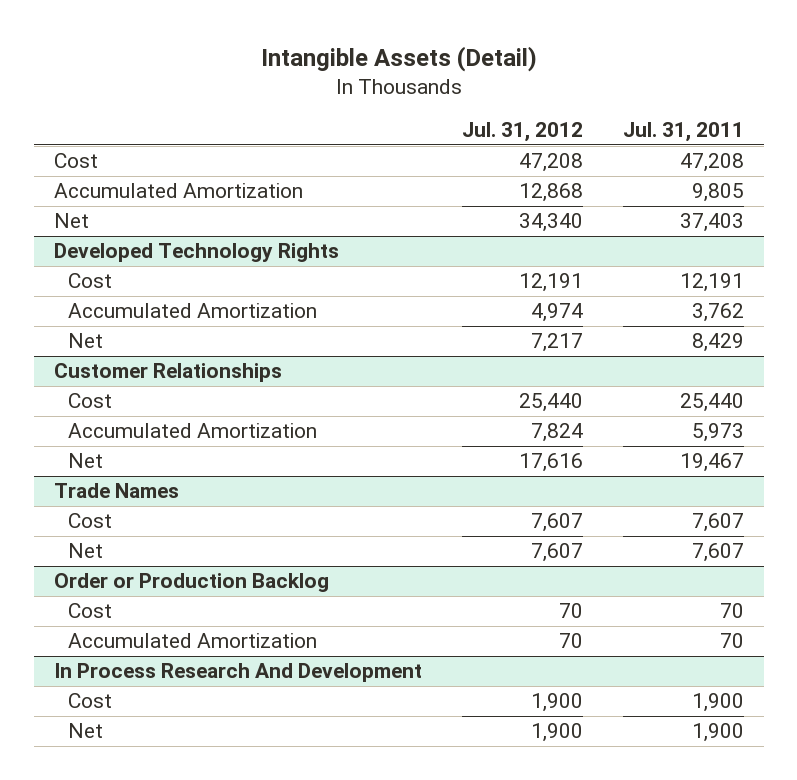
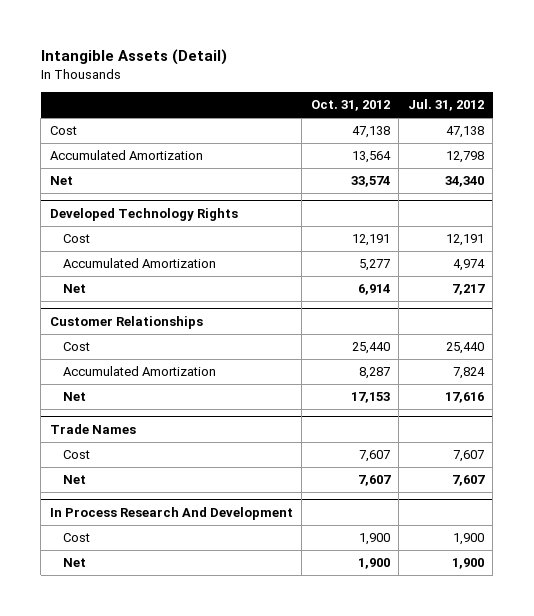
[622,122,744,143] Jul. 31, 2011 -> none
none -> [310,100,390,112] Oct. 31, 2012
[518,153,583,173] 47,208 -> [445,126,484,139] 47,138
[518,183,583,203] 12,868 -> [445,151,484,164] 12,798
[53,573,329,593] Order or Production Backlog -> none
[68,603,113,619] Cost -> none
[68,633,318,649] Accumulated Amortization -> none

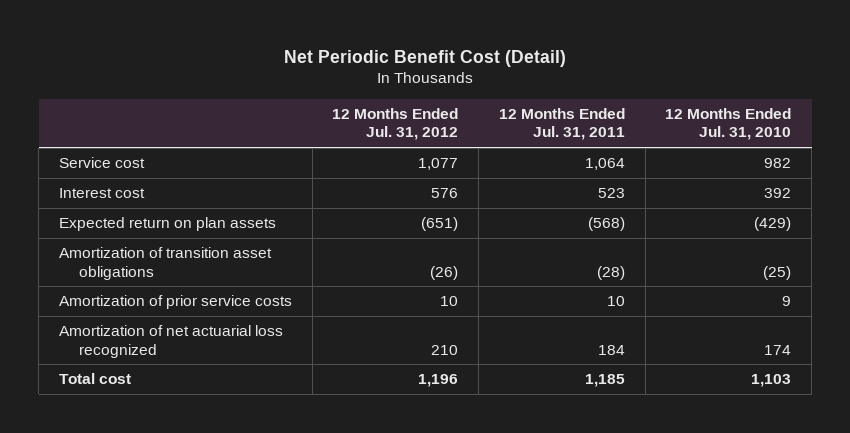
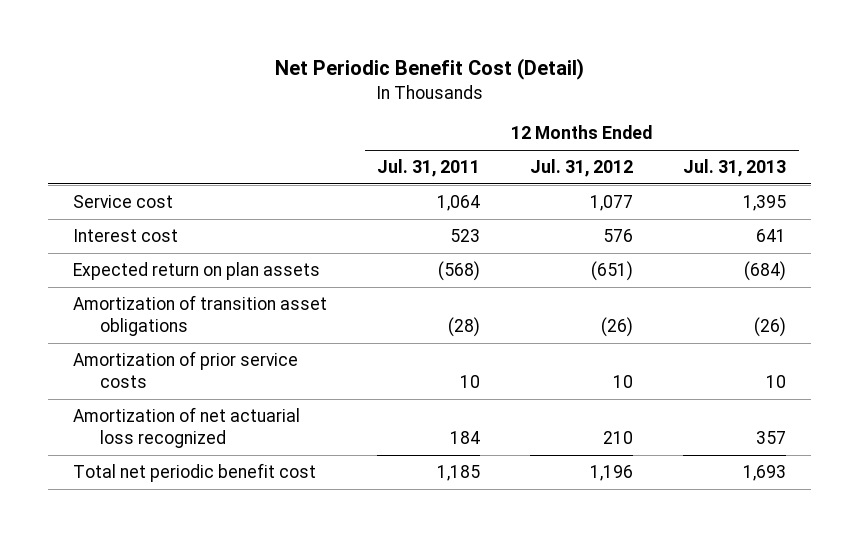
[665,108,792,141] 12 Months Ended Jul. 31, 2010 -> none
none -> [683,159,787,178] Jul. 31, 2013
[58,373,131,385] Total cost -> [73,463,317,483] Total net periodic benefit cost

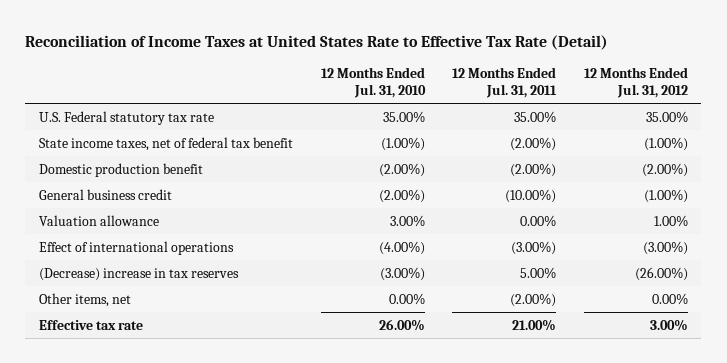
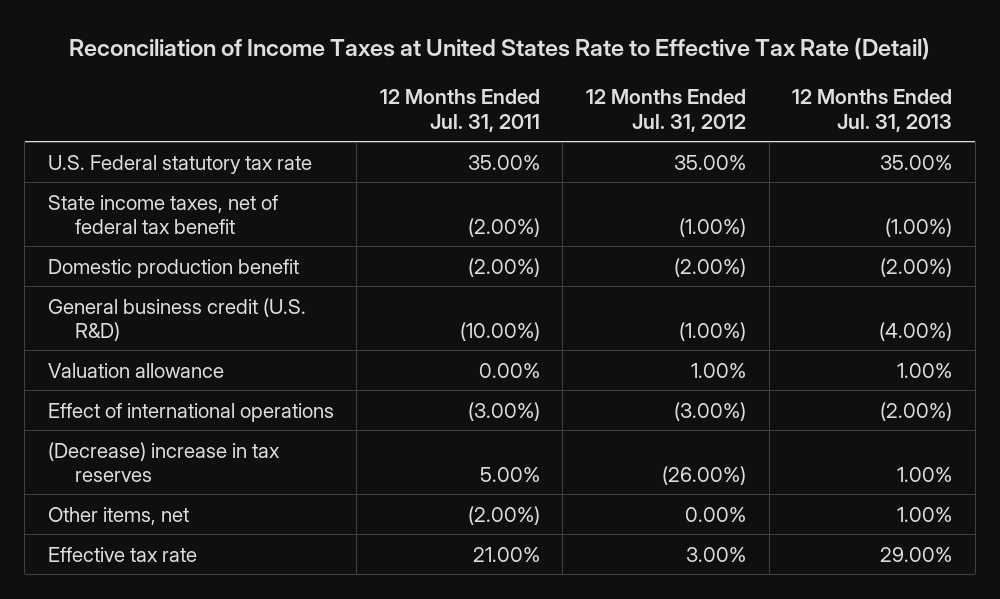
[320,66,426,99] 12 Months Ended Jul. 31, 2010 -> none
none -> [792,89,953,132] 12 Months Ended Jul. 31, 2013
[39,188,173,200] General business credit -> [47,297,306,341] General business credit (U.S. R&D)

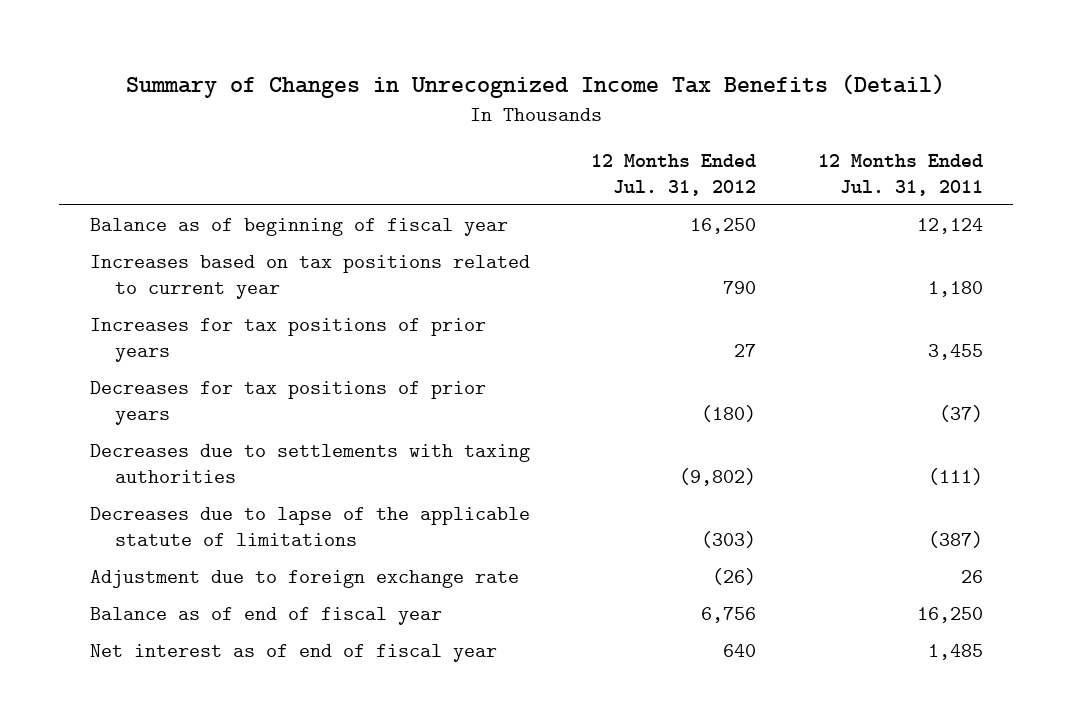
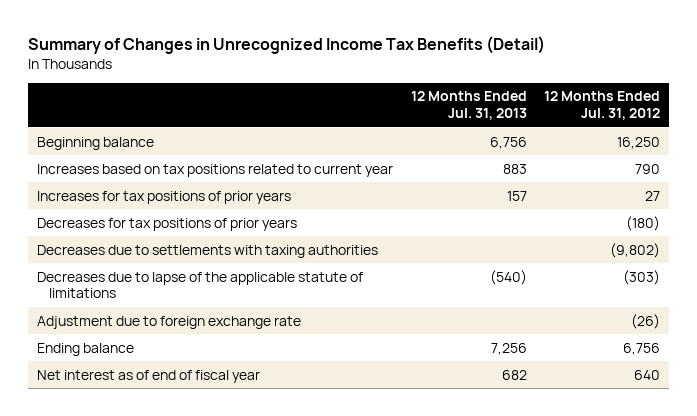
[817,153,983,196] 12 Months Ended Jul. 31, 2011 -> none
none -> [410,91,527,120] 12 Months Ended Jul. 31, 2013
[90,217,509,236] Balance as of beginning of fiscal year -> [36,136,154,150] Beginning balance
[90,606,443,625] Balance as of end of fiscal year -> [36,342,134,356] Ending balance

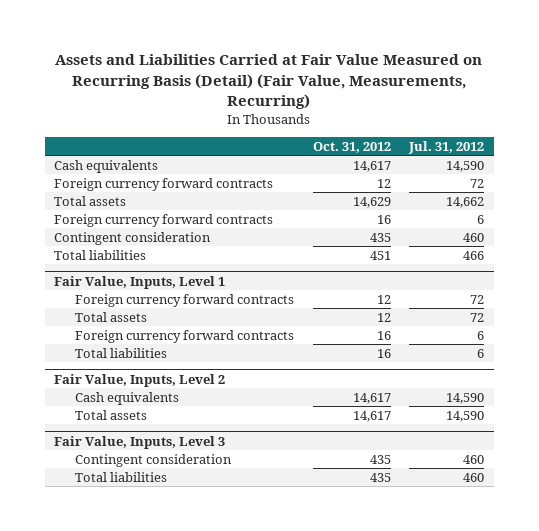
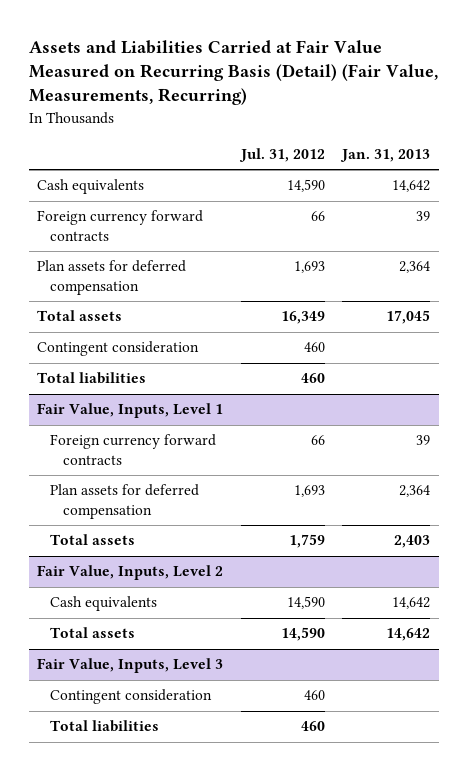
[312,141,391,153] Oct. 31, 2012 -> none
none -> [340,148,431,162] Jan. 31, 2013
[54,213,274,227] Foreign currency forward contracts -> none
[470,178,485,188] 72 -> [310,211,325,222] 66
none -> [37,260,187,295] Plan assets for deferred compensation
[446,196,485,208] 14,662 -> [280,311,325,325] 16,349
[463,250,485,260] 466 -> [300,373,325,384] 460
[75,329,295,343] Foreign currency forward contracts -> none
[75,347,168,358] Total liabilities -> none
[470,294,485,304] 72 -> [310,435,325,446] 66
none -> [50,484,200,519] Plan assets for deferred compensation
[470,312,485,322] 72 -> [288,534,325,549] 1,759

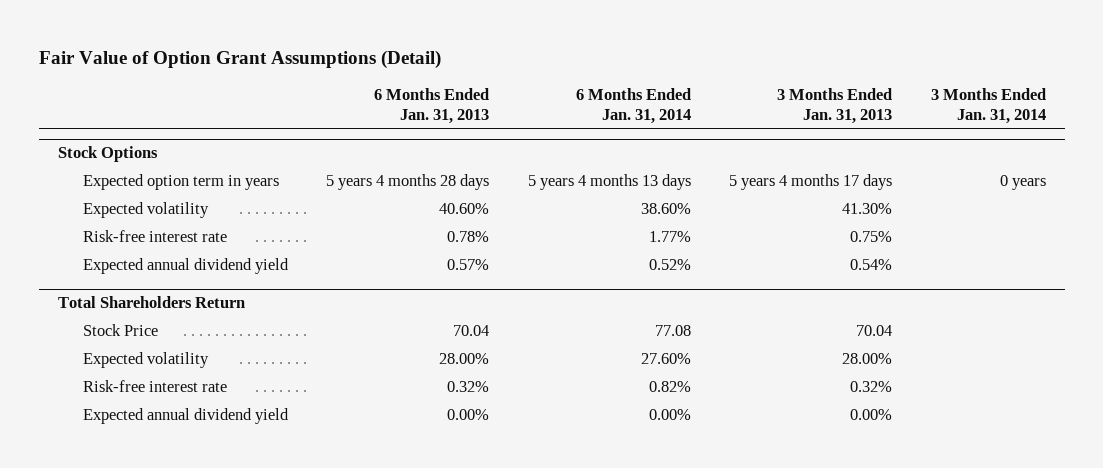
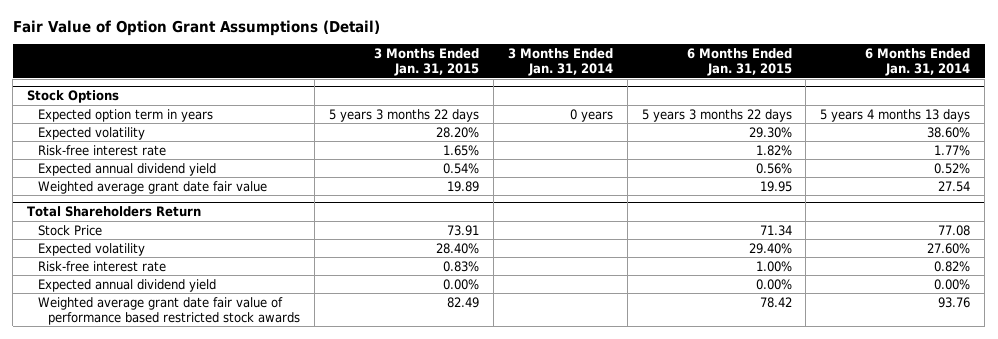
[374,87,490,124] 6 Months Ended Jan. 31, 2013 -> none
[777,87,893,124] 3 Months Ended Jan. 31, 2013 -> none
none -> [373,48,479,77] 3 Months Ended Jan. 31, 2015
none -> [686,48,792,77] 6 Months Ended Jan. 31, 2015
none -> [37,180,267,194] Weighted average grant date fair value
none -> [37,296,301,325] Weighted average grant date fair value of performance based restricted stock awards

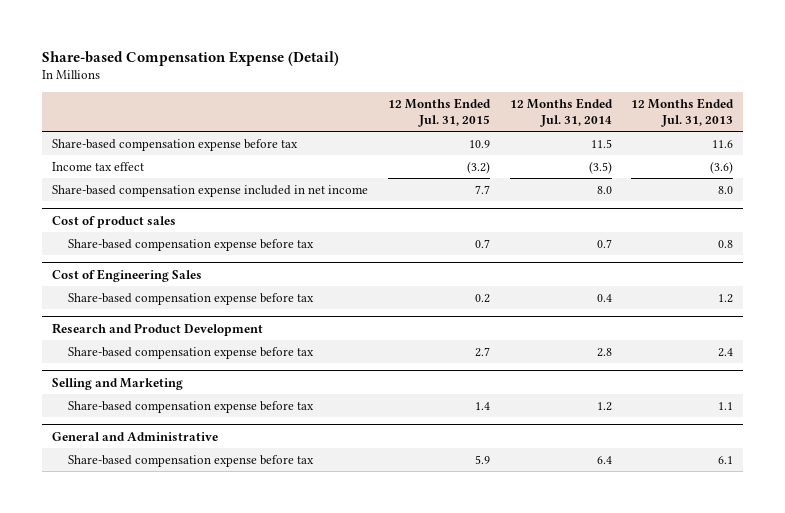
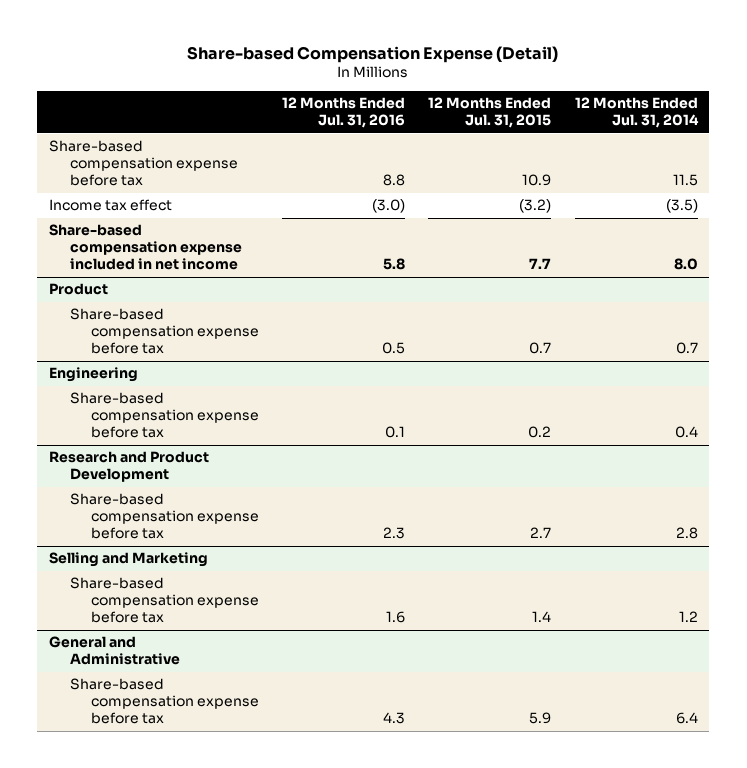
[631,98,735,127] 12 Months Ended Jul. 31, 2013 -> none
none -> [282,97,406,129] 12 Months Ended Jul. 31, 2016
[51,215,176,228] Cost of product sales -> [48,283,108,296] Product
[51,268,202,282] Cost of Engineering Sales -> [48,367,138,383] Engineering

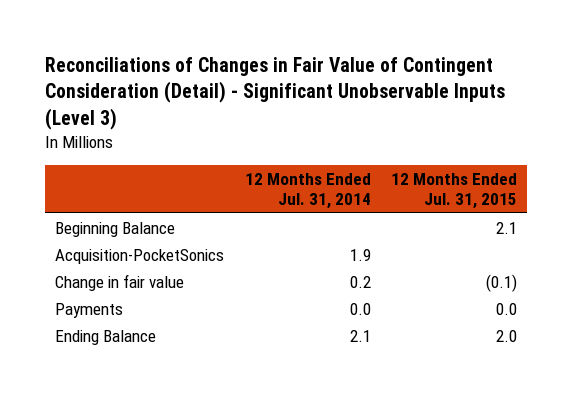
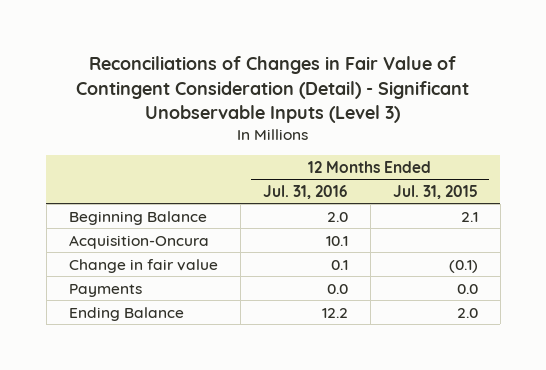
[244,172,371,210] 12 Months Ended Jul. 31, 2014 -> none
none -> [262,184,348,199] Jul. 31, 2016
[55,248,225,264] Acquisition-PocketSonics -> [68,234,209,249] Acquisition-Oncura

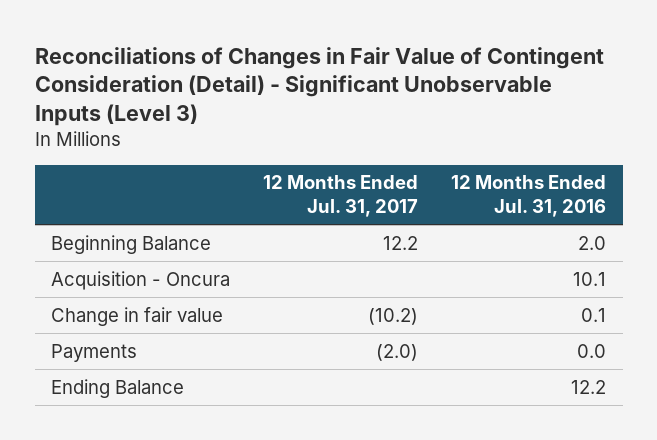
[392,184,478,199] Jul. 31, 2015 -> none
none -> [263,175,419,218] 12 Months Ended Jul. 31, 2017
[68,234,209,249] Acquisition-Oncura -> [51,270,231,290] Acquisition - Oncura

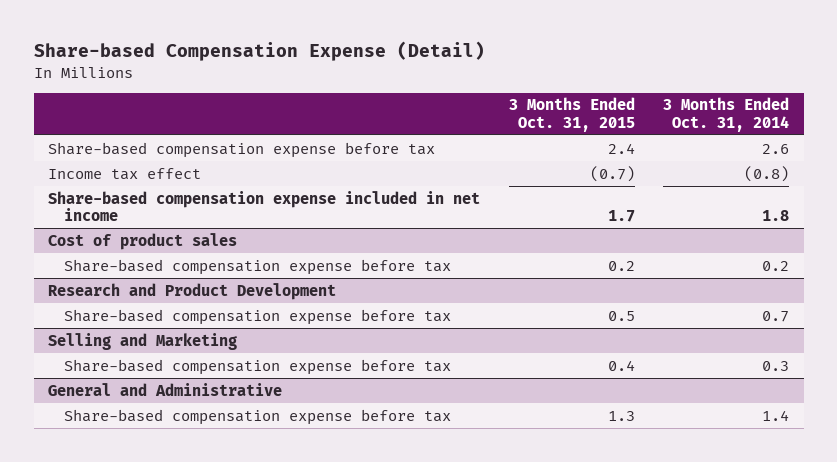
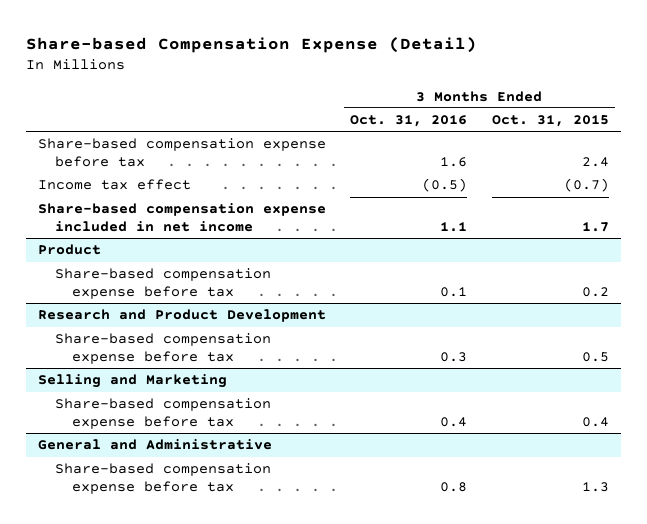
[663,97,790,132] 3 Months Ended Oct. 31, 2014 -> none
none -> [350,115,468,128] Oct. 31, 2016
[48,232,238,250] Cost of product sales -> [37,244,101,256] Product

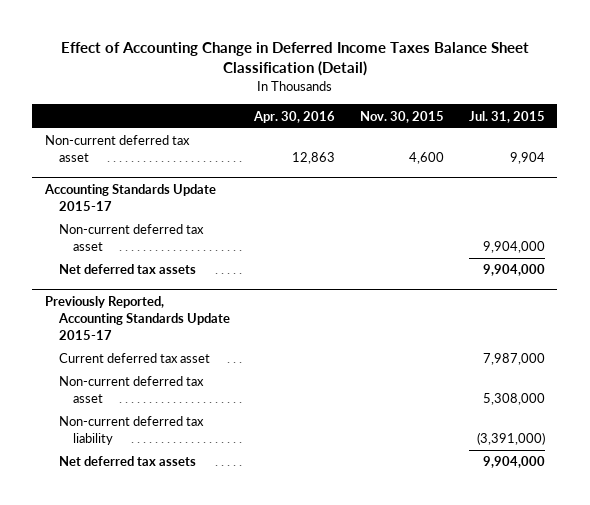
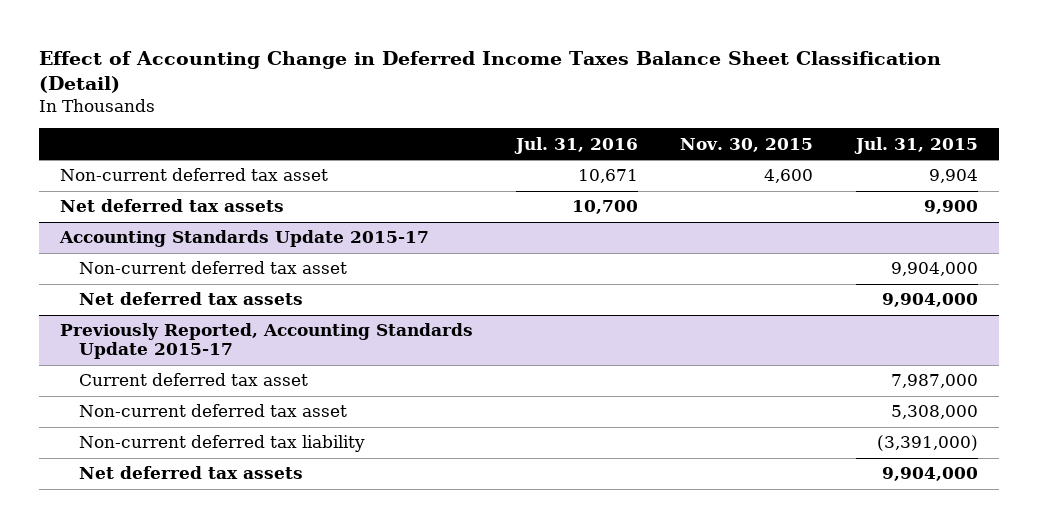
[253,110,336,123] Apr. 30, 2016 -> none
none -> [513,136,638,154] Jul. 31, 2016
none -> [60,199,285,213] Net deferred tax assets

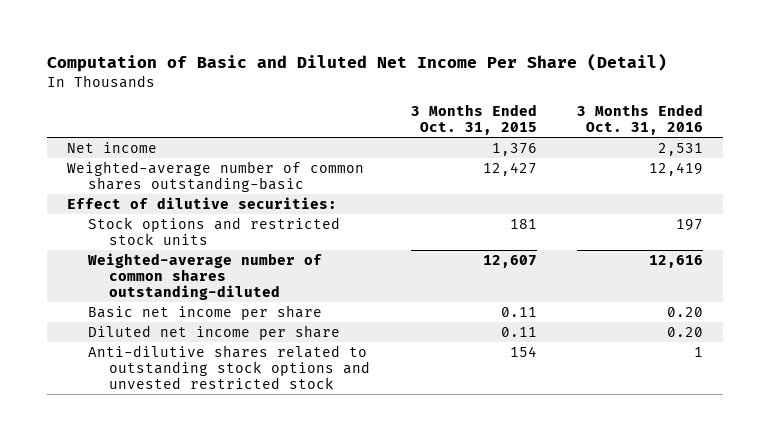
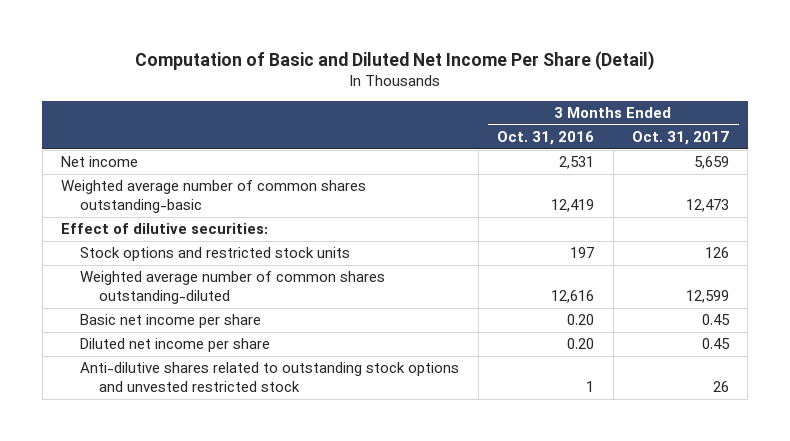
[410,104,537,136] 3 Months Ended Oct. 31, 2015 -> none
none -> [632,131,730,146] Oct. 31, 2017
[66,160,364,193] Weighted-average number of common shares outstanding-basic -> [61,180,367,214] Weighted average number of common shares outstanding-basic
[86,252,322,301] Weighted-average number of common shares outstanding-diluted -> [80,271,386,305] Weighted average number of common shares outstanding-diluted

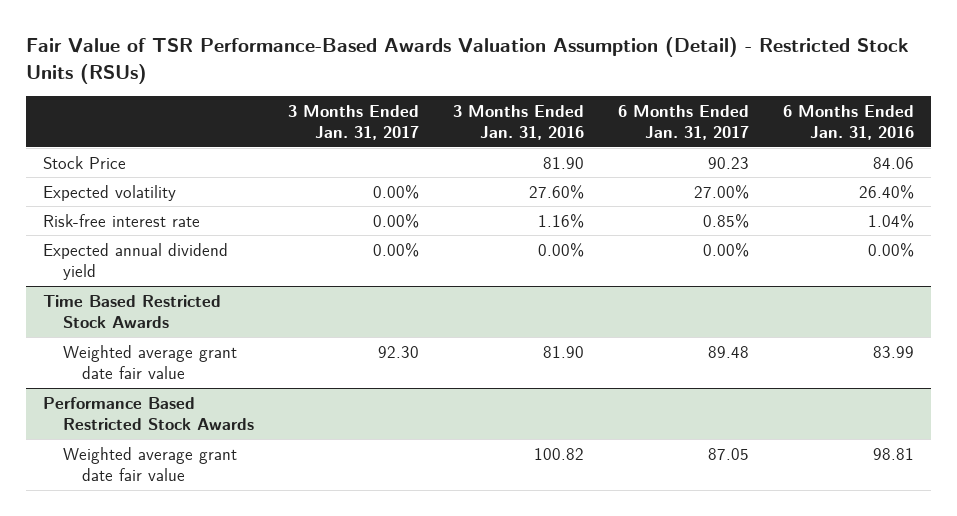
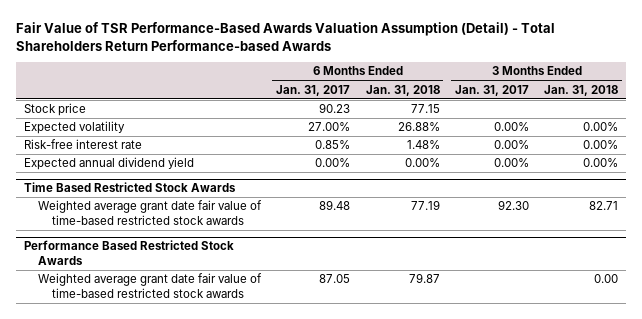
[25,37,909,84] Fair Value of TSR Performance-Based Awards Valuation Assumption (Detail) - Restricted Stock Units (RSUs) -> [15,22,555,51] Fair Value of TSR Performance-Based Awards Valuation Assumption (Detail) - Total Shareholders Return Performance-based Awards
[452,104,584,141] 3 Months Ended Jan. 31, 2016 -> none
[783,104,915,141] 6 Months Ended Jan. 31, 2016 -> none
none -> [365,84,440,96] Jan. 31, 2018
none -> [544,84,619,96] Jan. 31, 2018
[42,155,126,169] Stock Price -> [23,103,86,117] Stock price
[62,344,237,380] Weighted average grant date fair value -> [37,200,262,225] Weighted average grant date fair value of time-based restricted stock awards
[62,446,237,482] Weighted average grant date fair value -> [37,273,262,298] Weighted average grant date fair value of time-based restricted stock awards

